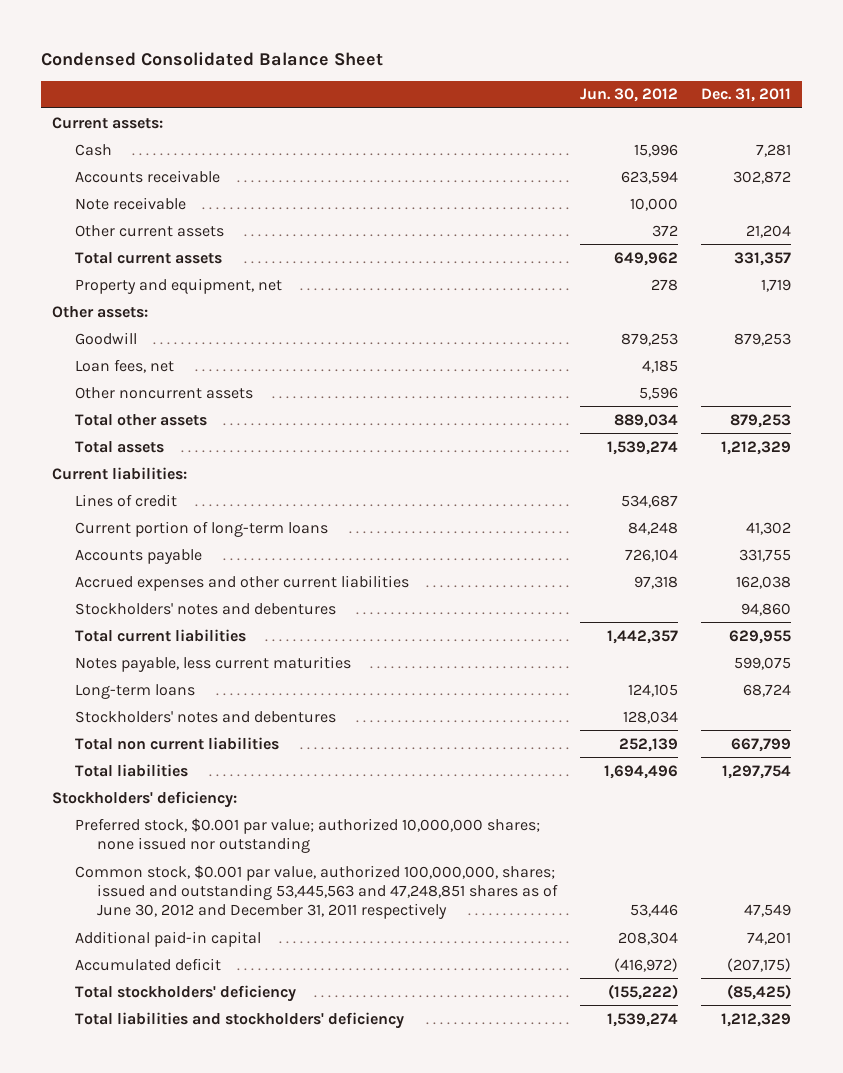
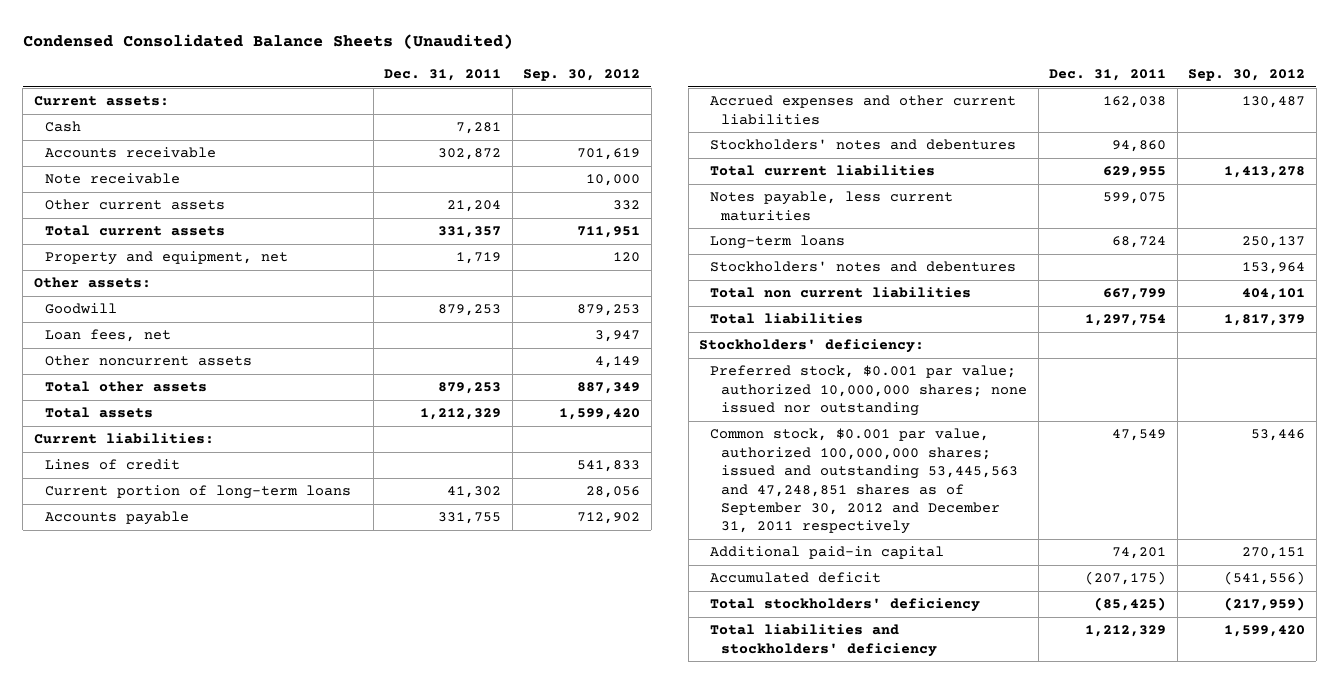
[40,52,383,67] Condensed Consolidated Balance Sheet -> [22,34,513,50] Condensed Consolidated Balance Sheets (Unaudited)
[580,88,679,103] Jun. 30, 2012 -> none
none -> [523,69,641,82] Sep. 30, 2012
[74,864,559,920] Common stock, $0.001 par value, authorized 100,000,000, shares; issued and outstanding 53,445,563 and 47,248,851 shares as of June 30, 2012 and December 31, 2011 respectively -> [710,428,1019,535] Common stock, $0.001 par value, authorized 100,000,000 shares; issued and outstanding 53,445,563 and 47,248,851 shares as of September 30, 2012 and December 31, 2011 respectively

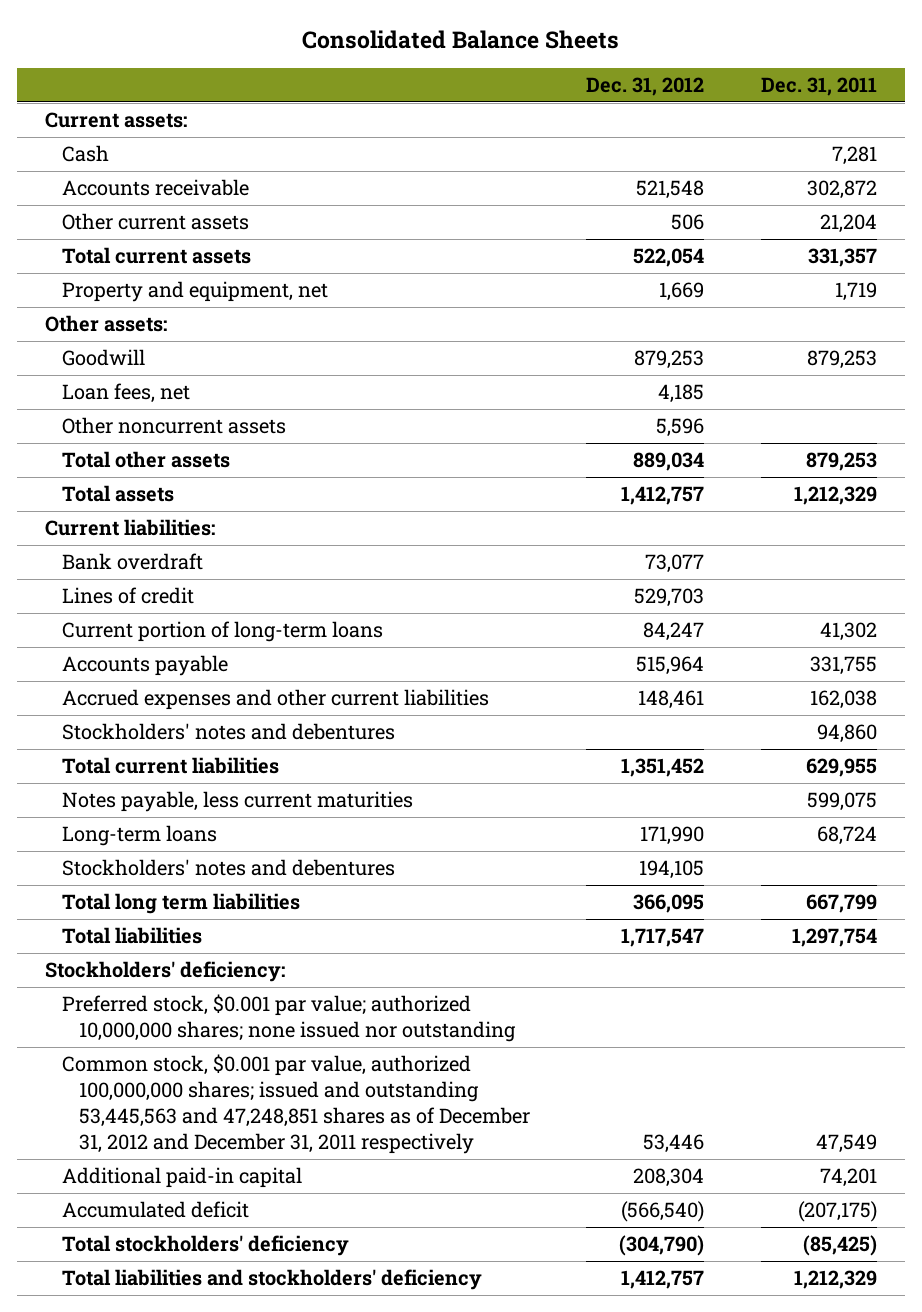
[22,34,513,50] Condensed Consolidated Balance Sheets (Unaudited) -> [301,29,619,49] Consolidated Balance Sheets
[523,69,641,82] Sep. 30, 2012 -> none
none -> [586,76,705,96] Dec. 31, 2012
[44,173,180,185] Note receivable -> none
none -> [61,553,203,571] Bank overdraft
[710,287,972,299] Total non current liabilities -> [61,893,300,915] Total long term liabilities
[710,428,1019,535] Common stock, $0.001 par value, authorized 100,000,000 shares; issued and outstanding 53,445,563 and 47,248,851 shares as of September 30, 2012 and December 31, 2011 respectively -> [61,1054,530,1154] Common stock, $0.001 par value, authorized 100,000,000 shares; issued and outstanding 53,445,563 and 47,248,851 shares as of December 31, 2012 and December 31, 2011 respectively

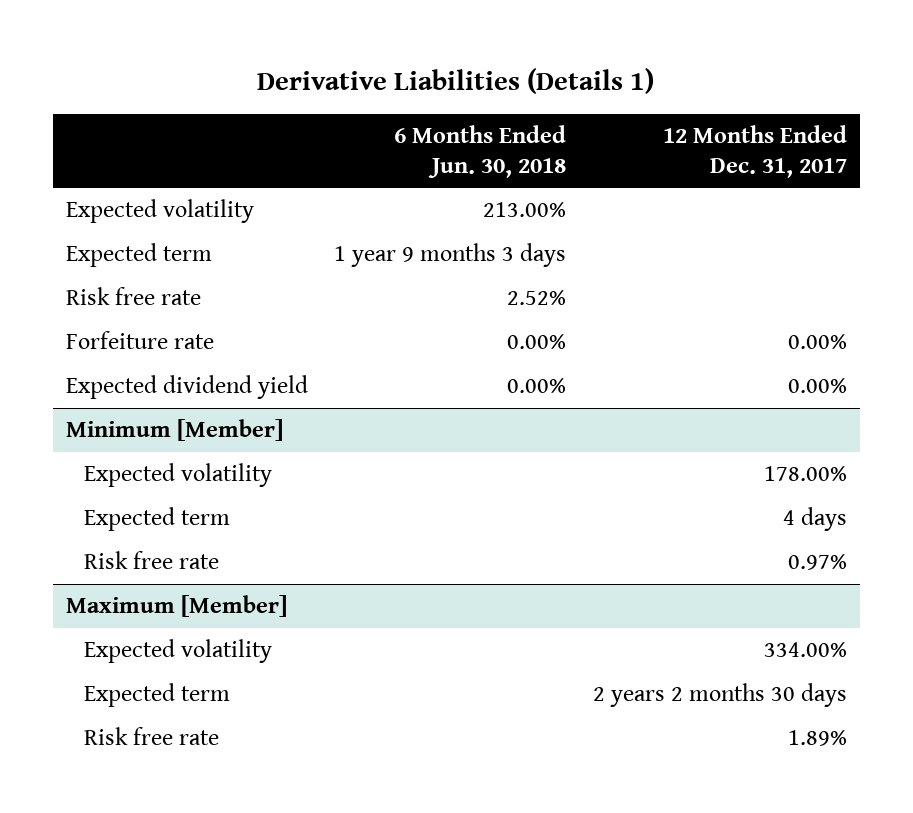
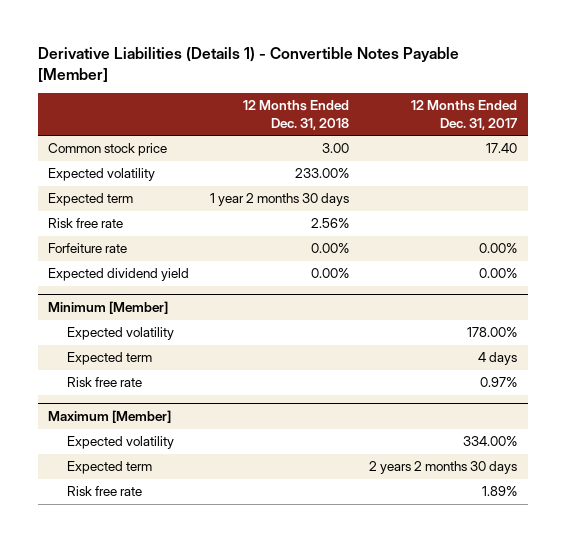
[257,68,655,95] Derivative Liabilities (Details 1) -> [37,46,459,82] Derivative Liabilities (Details 1) - Convertible Notes Payable [Member]
[394,125,567,178] 6 Months Ended Jun. 30, 2018 -> none
none -> [242,100,349,130] 12 Months Ended Dec. 31, 2018
none -> [48,143,168,157] Common stock price

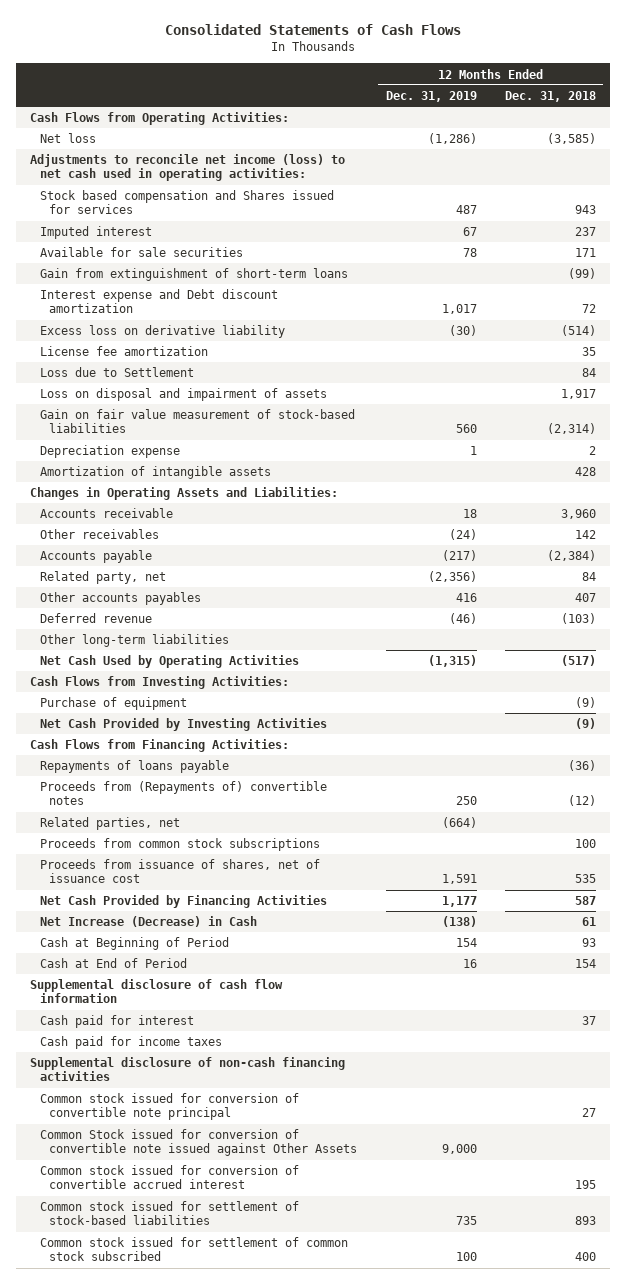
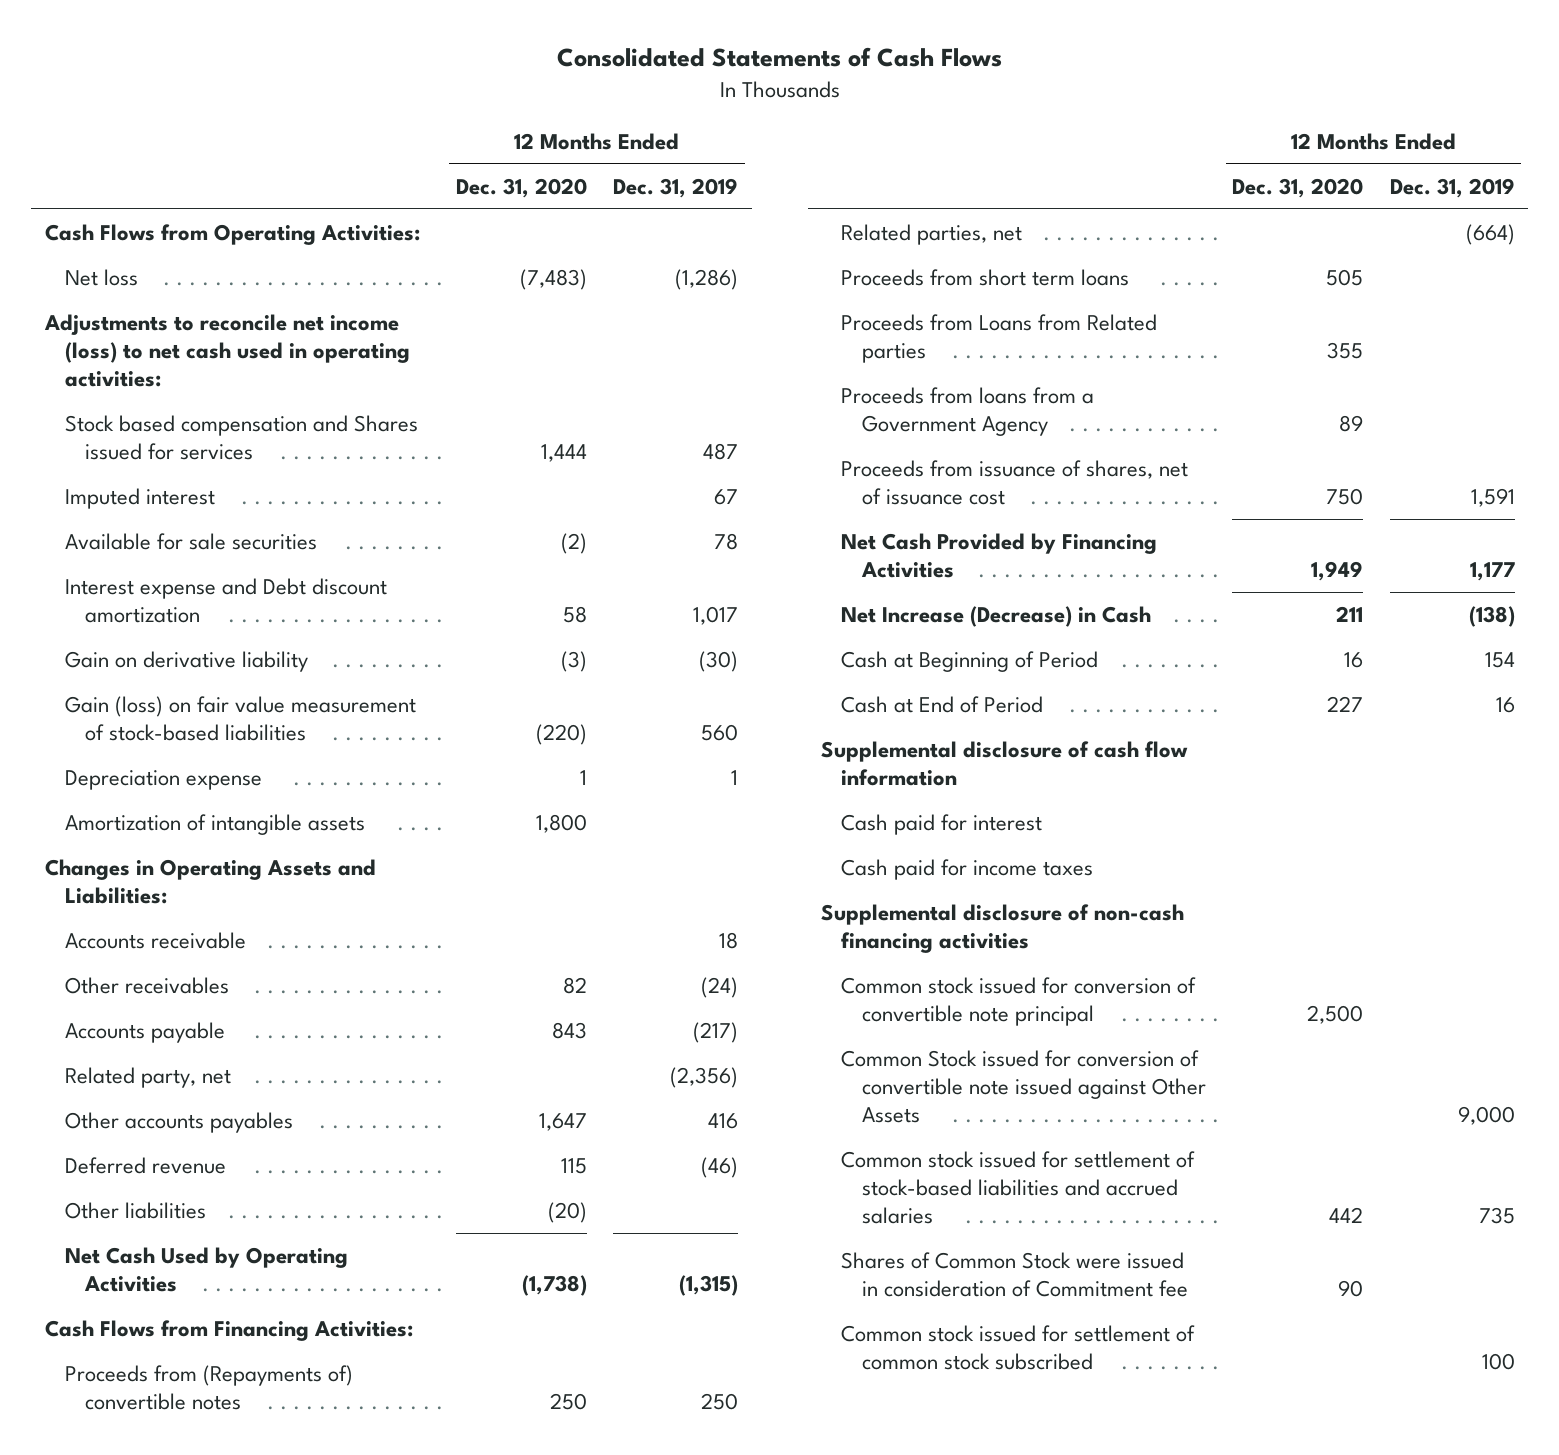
[505,91,597,103] Dec. 31, 2018 -> none
none -> [455,177,587,198] Dec. 31, 2020
[39,268,348,282] Gain from extinguishment of short-term loans -> none
[39,346,208,357] License fee amortization -> none
[39,367,194,378] Loss due to Settlement -> none
[39,388,327,402] Loss on disposal and impairment of assets -> none
[39,325,285,339] Excess loss on derivative liability -> [65,650,309,672] Gain on derivative liability
[39,409,355,434] Gain on fair value measurement of stock-based liabilities -> [65,695,417,741] Gain (loss) on fair value measurement of stock-based liabilities
[39,634,229,648] Other long-term liabilities -> [65,1201,207,1219] Other liabilities
[30,676,290,690] Cash Flows from Investing Activities: -> none
[39,697,187,711] Purchase of equipment -> none
[39,718,327,732] Net Cash Provided by Investing Activities -> none
[39,760,229,774] Repayments of loans payable -> none
[39,838,320,852] Proceeds from common stock subscriptions -> none
none -> [841,268,1130,286] Proceeds from short term loans
none -> [841,313,1158,363] Proceeds from Loans from Related parties
none -> [841,386,1095,436] Proceeds from loans from a Government Agency
[39,1165,299,1190] Common stock issued for conversion of convertible accrued interest -> none
[39,1201,299,1226] Common stock issued for settlement of stock-based liabilities -> [841,1150,1196,1224] Common stock issued for settlement of stock-based liabilities and accrued salaries
none -> [841,1251,1188,1297] Shares of Common Stock were issued in consideration of Commitment fee

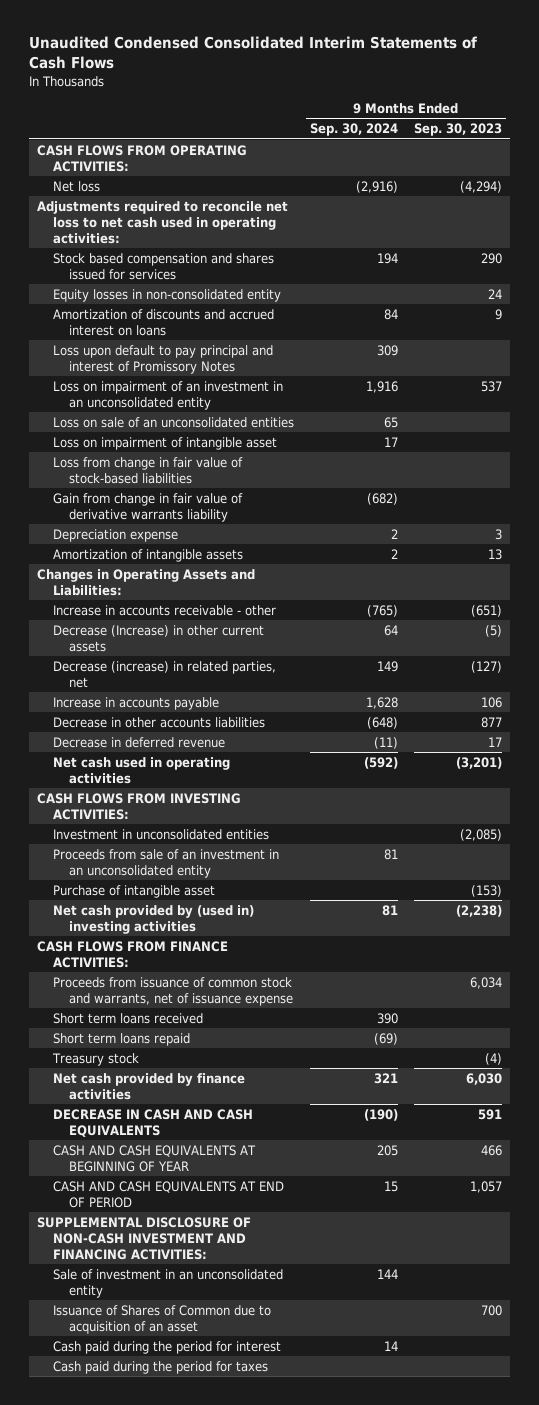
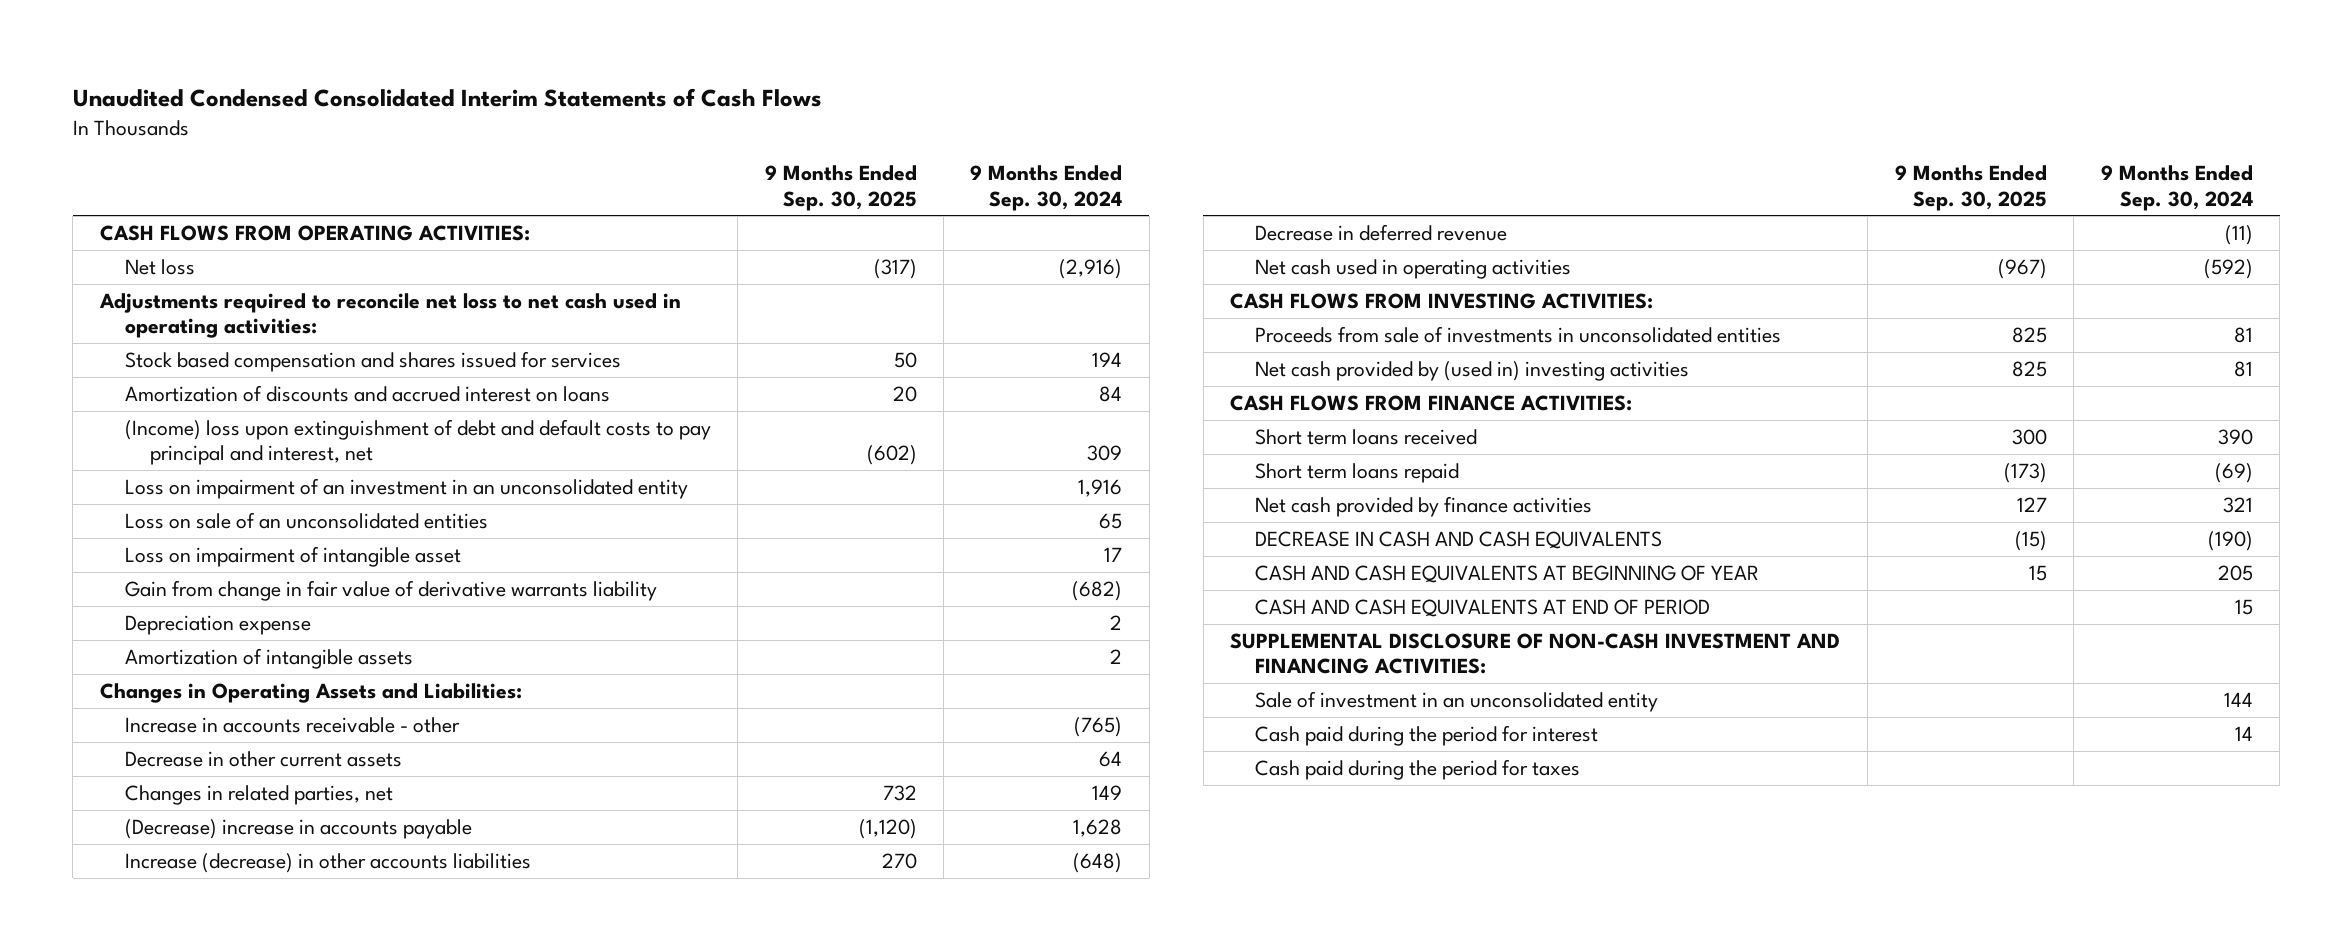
[414,123,503,137] Sep. 30, 2023 -> none
none -> [764,165,917,211] 9 Months Ended Sep. 30, 2025
[52,288,281,302] Equity losses in non-consolidated entity -> none
[52,344,273,374] Loss upon default to pay principal and interest of Promissory Notes -> [124,418,711,466] (Income) loss upon extinguishment of debt and default costs to pay principal and interest, net
[52,456,243,484] Loss from change in fair value of stock-based liabilities -> none
[52,624,264,652] Decrease (Increase) in other current assets -> [124,750,402,767] Decrease in other current assets
[52,660,276,688] Decrease (increase) in related parties, net -> [124,784,393,805] Changes in related parties, net
[52,696,219,710] Increase in accounts payable -> [124,818,472,839] (Decrease) increase in accounts payable
[52,716,265,728] Decrease in other accounts liabilities -> [124,852,531,873] Increase (decrease) in other accounts liabilities
[52,828,269,840] Investment in unconsolidated entities -> none
[52,884,215,898] Purchase of intangible asset -> none
[52,848,279,878] Proceeds from sale of an investment in an unconsolidated entity -> [1254,325,1781,343] Proceeds from sale of investments in unconsolidated entities
[52,976,293,1006] Proceeds from issuance of common stock and warrants, net of issuance expense -> none
[51,1052,139,1066] Treasury stock -> none
[52,1304,271,1334] Issuance of Shares of Common due to acquisition of an asset -> none

